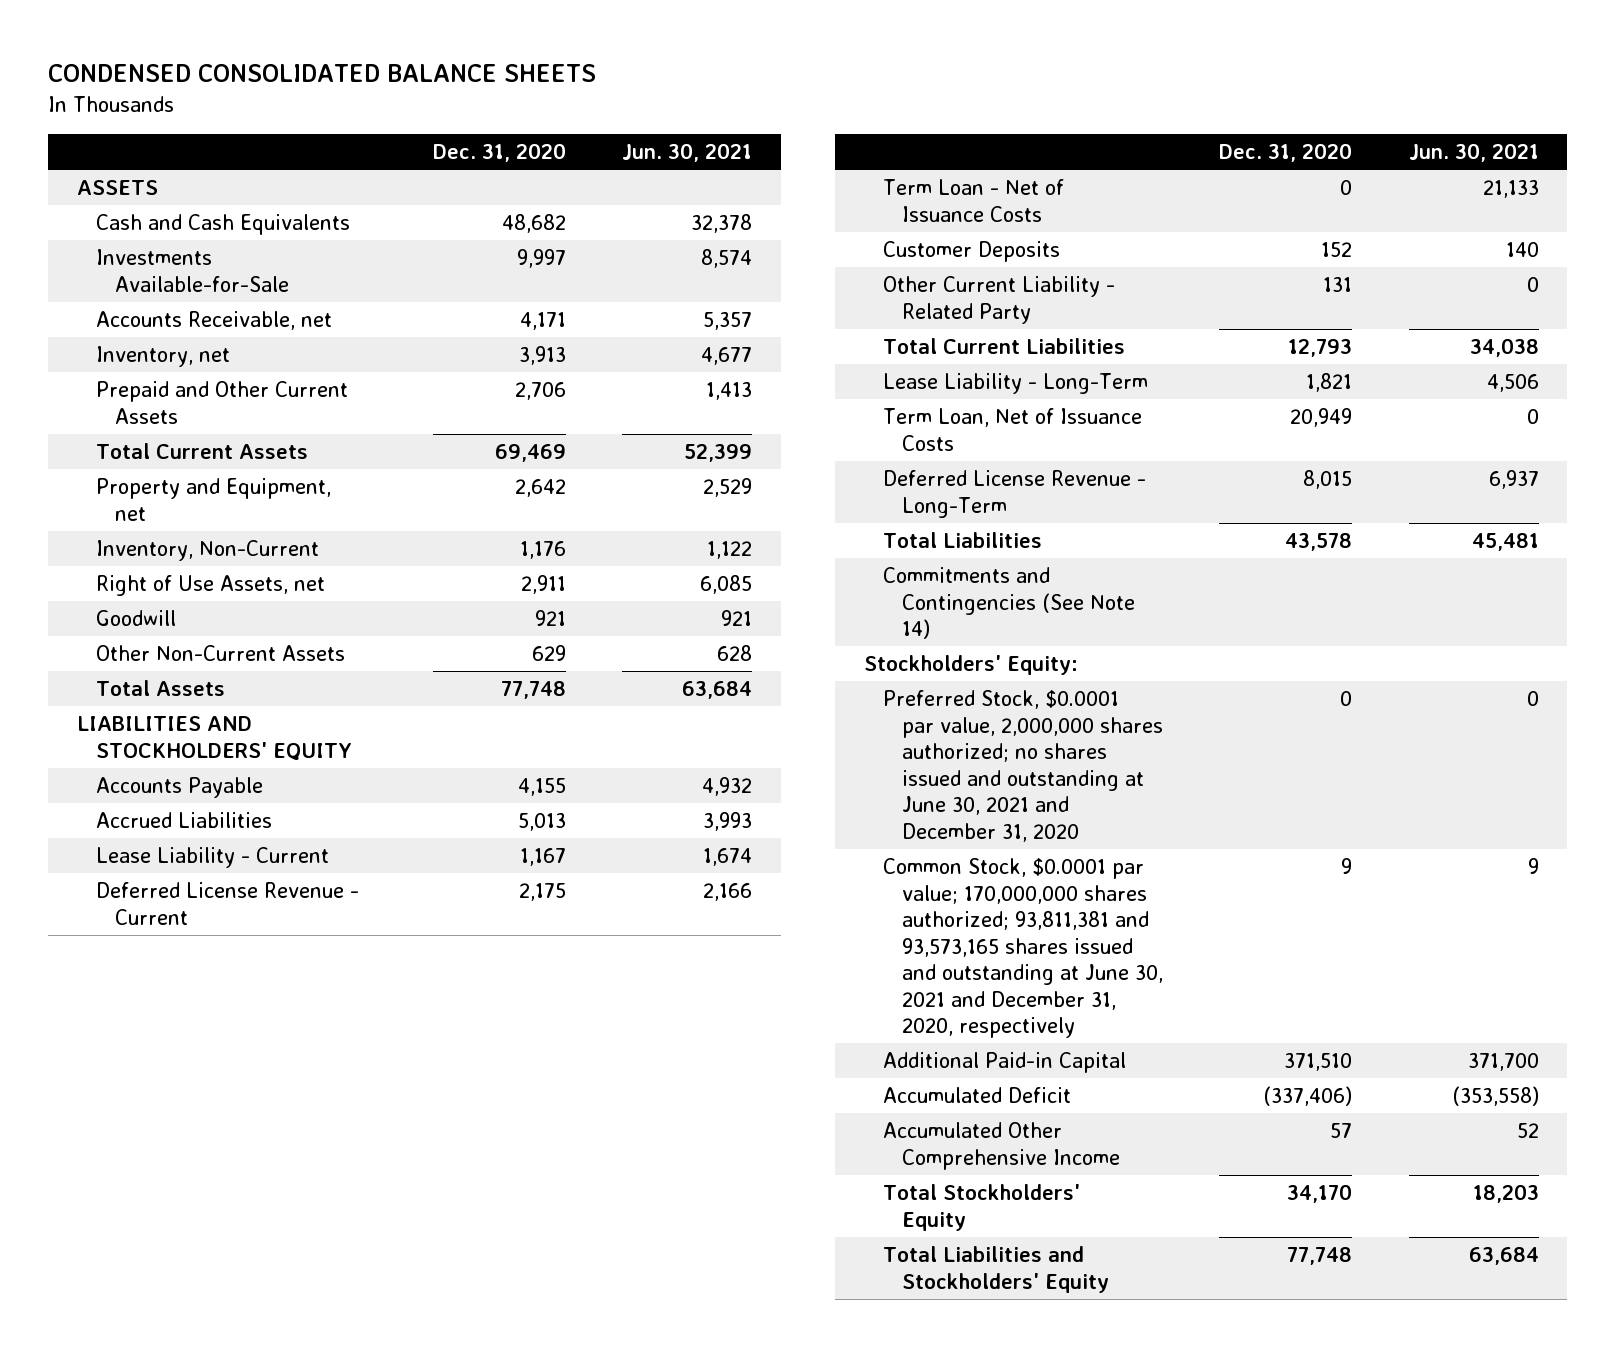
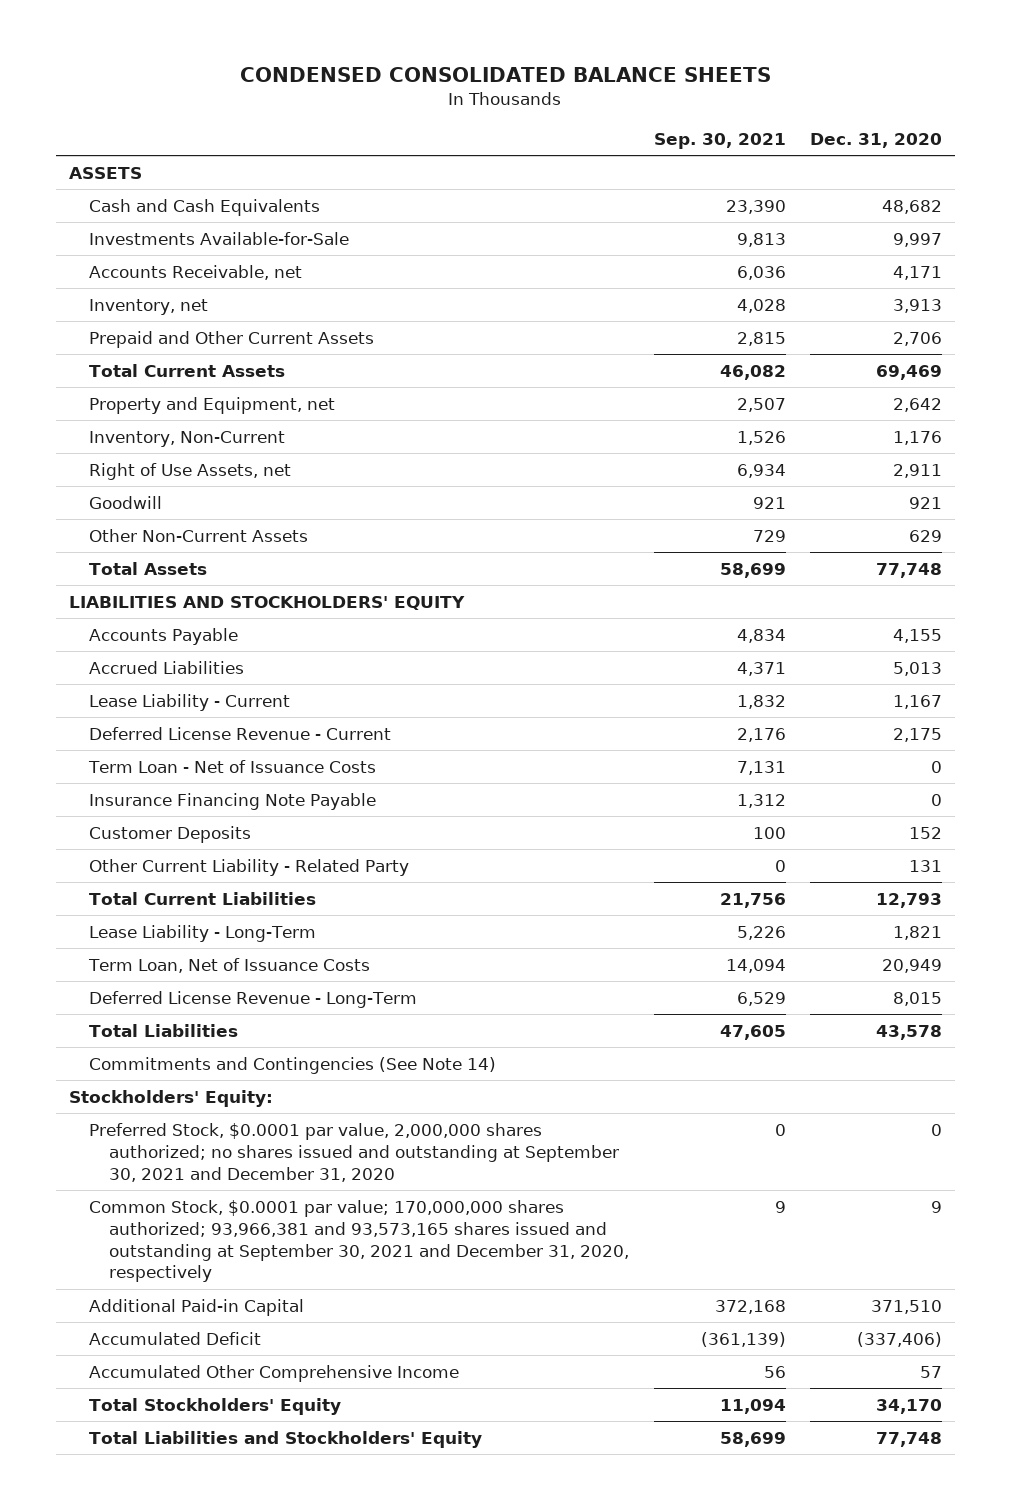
[622,143,753,163] Jun. 30, 2021 -> none
none -> [653,132,786,149] Sep. 30, 2021
none -> [88,792,376,810] Insurance Financing Note Payable
[882,690,1163,842] Preferred Stock, $0.0001 par value, 2,000,000 shares authorized; no shares issued and outstanding at June 30, 2021 and December 31, 2020 -> [88,1122,619,1182] Preferred Stock, $0.0001 par value, 2,000,000 shares authorized; no shares issued and outstanding at September 30, 2021 and December 31, 2020
[882,858,1163,1039] Common Stock, $0.0001 par value; 170,000,000 shares authorized; 93,811,381 and 93,573,165 shares issued and outstanding at June 30, 2021 and December 31, 2020, respectively -> [88,1199,629,1283] Common Stock, $0.0001 par value; 170,000,000 shares authorized; 93,966,381 and 93,573,165 shares issued and outstanding at September 30, 2021 and December 31, 2020, respectively

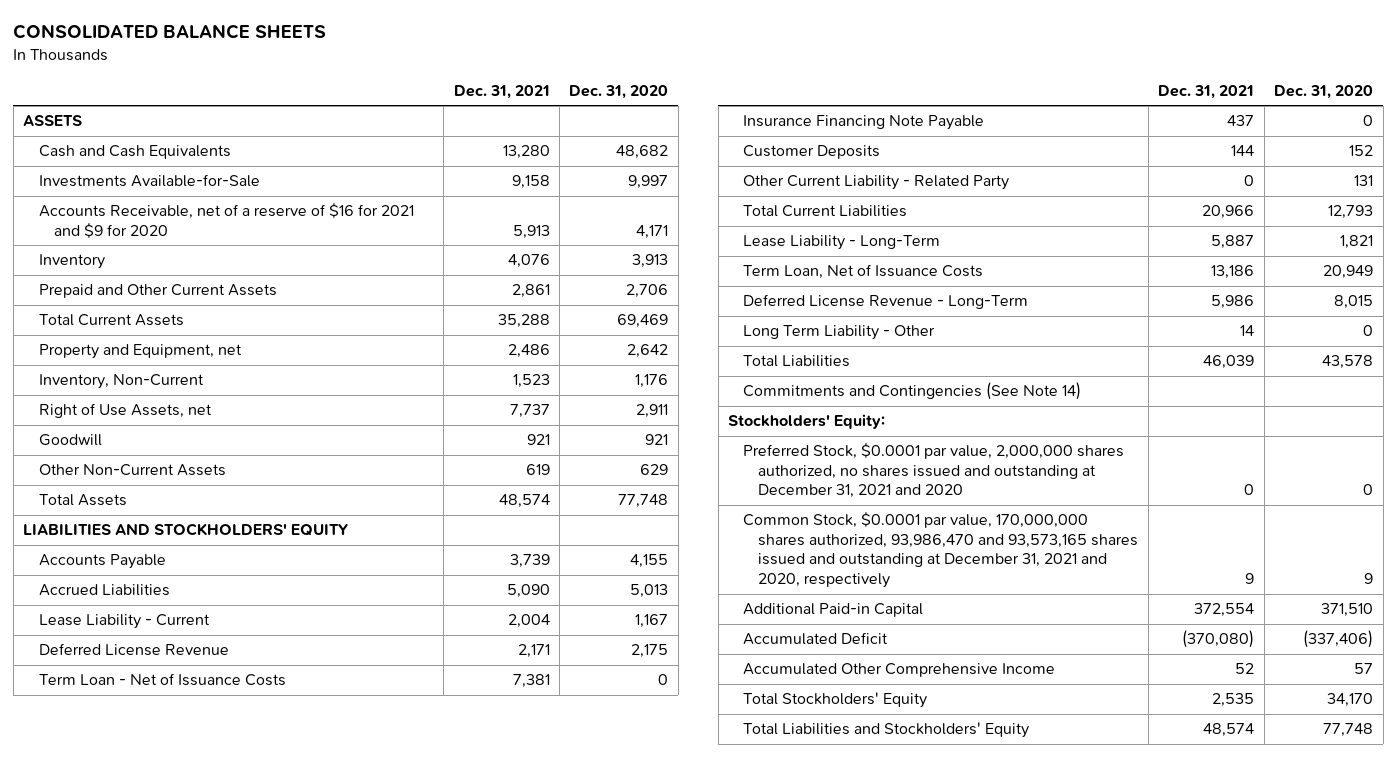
[240,67,772,83] CONDENSED CONSOLIDATED BALANCE SHEETS -> [13,24,327,40] CONSOLIDATED BALANCE SHEETS
[653,132,786,149] Sep. 30, 2021 -> none
none -> [453,85,550,100] Dec. 31, 2021
[88,264,302,280] Accounts Receivable, net -> [38,203,414,238] Accounts Receivable, net of a reserve of $16 for 2021 and $9 for 2020
[88,298,208,315] Inventory, net -> [38,254,105,270] Inventory
[88,726,391,740] Deferred License Revenue - Current -> [38,643,229,657] Deferred License Revenue
none -> [743,325,936,341] Long Term Liability - Other
[88,1122,619,1182] Preferred Stock, $0.0001 par value, 2,000,000 shares authorized; no shares issued and outstanding at September 30, 2021 and December 31, 2020 -> [743,443,1125,499] Preferred Stock, $0.0001 par value, 2,000,000 shares authorized, no shares issued and outstanding at December 31, 2021 and 2020
[88,1199,629,1283] Common Stock, $0.0001 par value; 170,000,000 shares authorized; 93,966,381 and 93,573,165 shares issued and outstanding at September 30, 2021 and December 31, 2020, respectively -> [743,512,1139,589] Common Stock, $0.0001 par value, 170,000,000 shares authorized, 93,986,470 and 93,573,165 shares issued and outstanding at December 31, 2021 and 2020, respectively

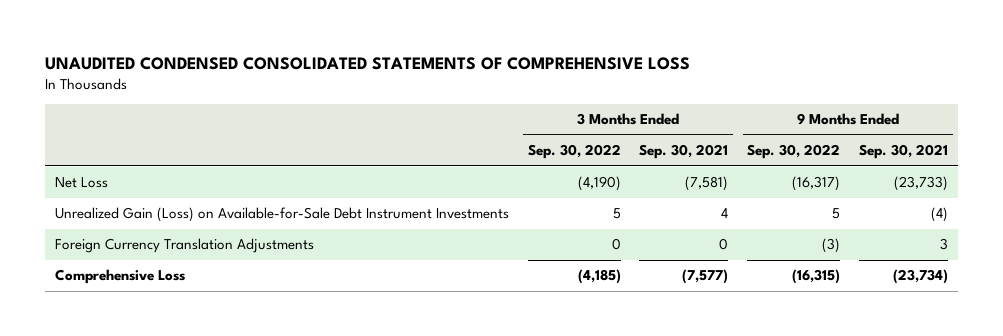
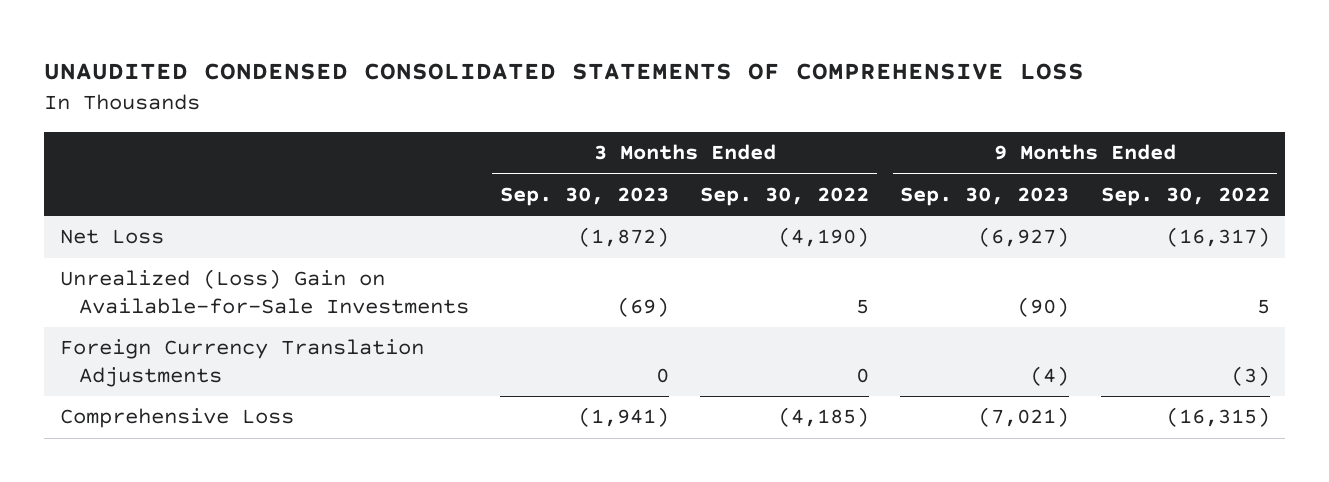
[639,144,729,160] Sep. 30, 2021 -> none
[859,144,949,160] Sep. 30, 2021 -> none
none -> [499,186,669,206] Sep. 30, 2023
none -> [900,186,1070,206] Sep. 30, 2023
[54,207,509,223] Unrealized Gain (Loss) on Available-for-Sale Debt Instrument Investments -> [59,269,469,314] Unrealized (Loss) Gain on Available-for-Sale Investments

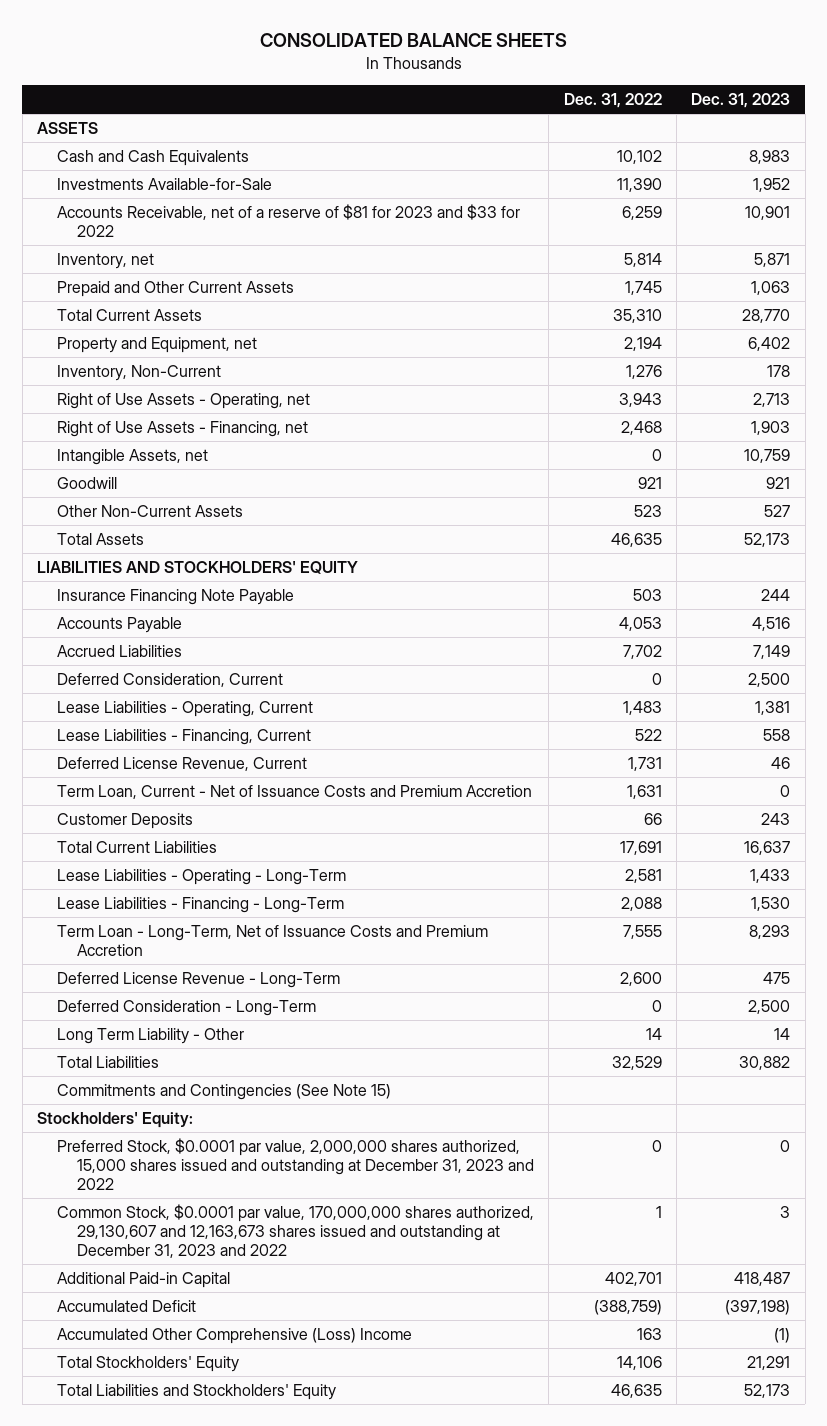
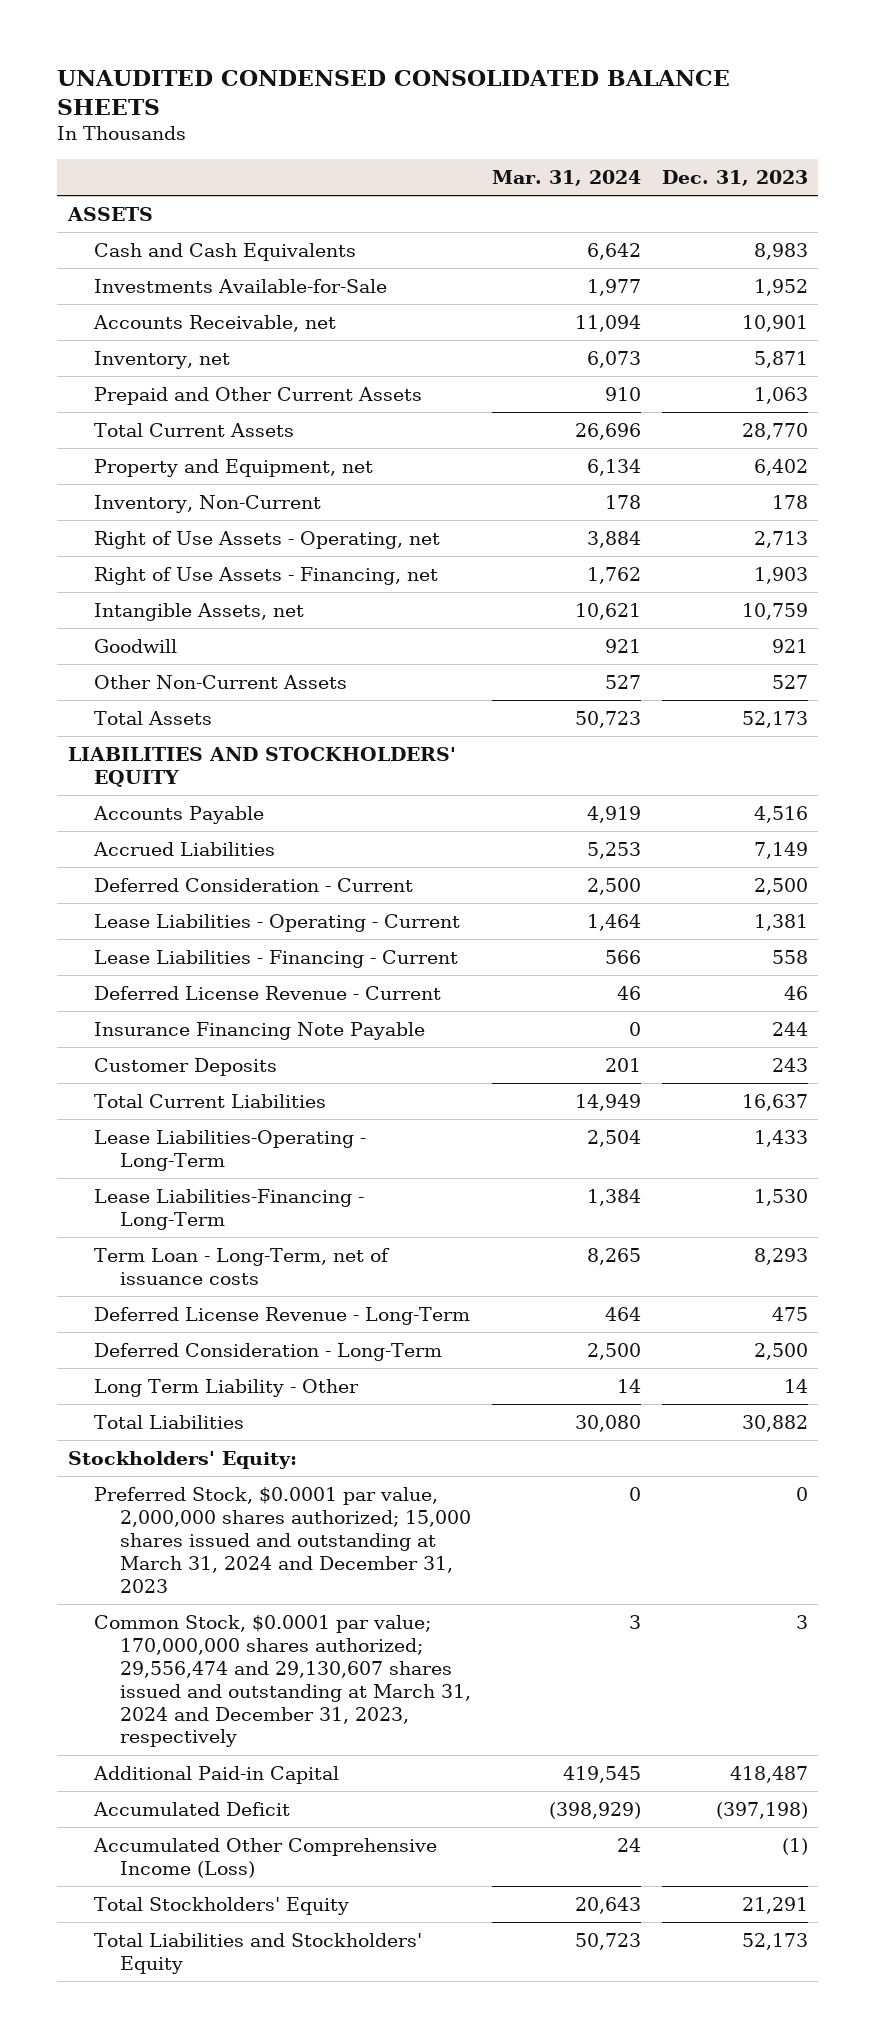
[259,33,567,48] CONSOLIDATED BALANCE SHEETS -> [57,70,731,115] UNAUDITED CONDENSED CONSOLIDATED BALANCE SHEETS
[563,92,662,108] Dec. 31, 2022 -> none
none -> [491,169,641,186] Mar. 31, 2024
[57,204,521,238] Accounts Receivable, net of a reserve of $81 for 2023 and $33 for 2022 -> [92,315,336,333] Accounts Receivable, net
[57,785,533,800] Term Loan, Current - Net of Issuance Costs and Premium Accretion -> none
[57,673,284,688] Deferred Consideration, Current -> [93,878,413,893] Deferred Consideration - Current
[57,701,314,718] Lease Liabilities - Operating, Current -> [93,914,460,933] Lease Liabilities - Operating - Current
[57,729,312,746] Lease Liabilities - Financing, Current -> [93,950,458,969] Lease Liabilities - Financing - Current
[57,757,308,772] Deferred License Revenue, Current -> [93,986,441,1001] Deferred License Revenue - Current
[57,589,295,606] Insurance Financing Note Payable -> [93,1022,425,1041] Insurance Financing Note Payable
[57,869,347,886] Lease Liabilities - Operating - Long-Term -> [93,1130,366,1171] Lease Liabilities-Operating - Long-Term
[57,897,345,914] Lease Liabilities - Financing - Long-Term -> [93,1189,364,1230] Lease Liabilities-Financing - Long-Term
[57,925,489,957] Term Loan - Long-Term, Net of Issuance Costs and Premium Accretion -> [93,1248,390,1285] Term Loan - Long-Term, net of issuance costs
[57,1084,392,1101] Commitments and Contingencies (See Note 15) -> none
[57,1138,535,1191] Preferred Stock, $0.0001 par value, 2,000,000 shares authorized, 15,000 shares issued and outstanding at December 31, 2023 and 2022 -> [93,1487,471,1593] Preferred Stock, $0.0001 par value, 2,000,000 shares authorized; 15,000 shares issued and outstanding at March 31, 2024 and December 31, 2023
[57,1204,535,1259] Common Stock, $0.0001 par value, 170,000,000 shares authorized, 29,130,607 and 12,163,673 shares issued and outstanding at December 31, 2023 and 2022 -> [93,1615,471,1748] Common Stock, $0.0001 par value; 170,000,000 shares authorized; 29,556,474 and 29,130,607 shares issued and outstanding at March 31, 2024 and December 31, 2023, respectively
[57,1328,413,1345] Accumulated Other Comprehensive (Loss) Income -> [92,1838,437,1878] Accumulated Other Comprehensive Income (Loss)

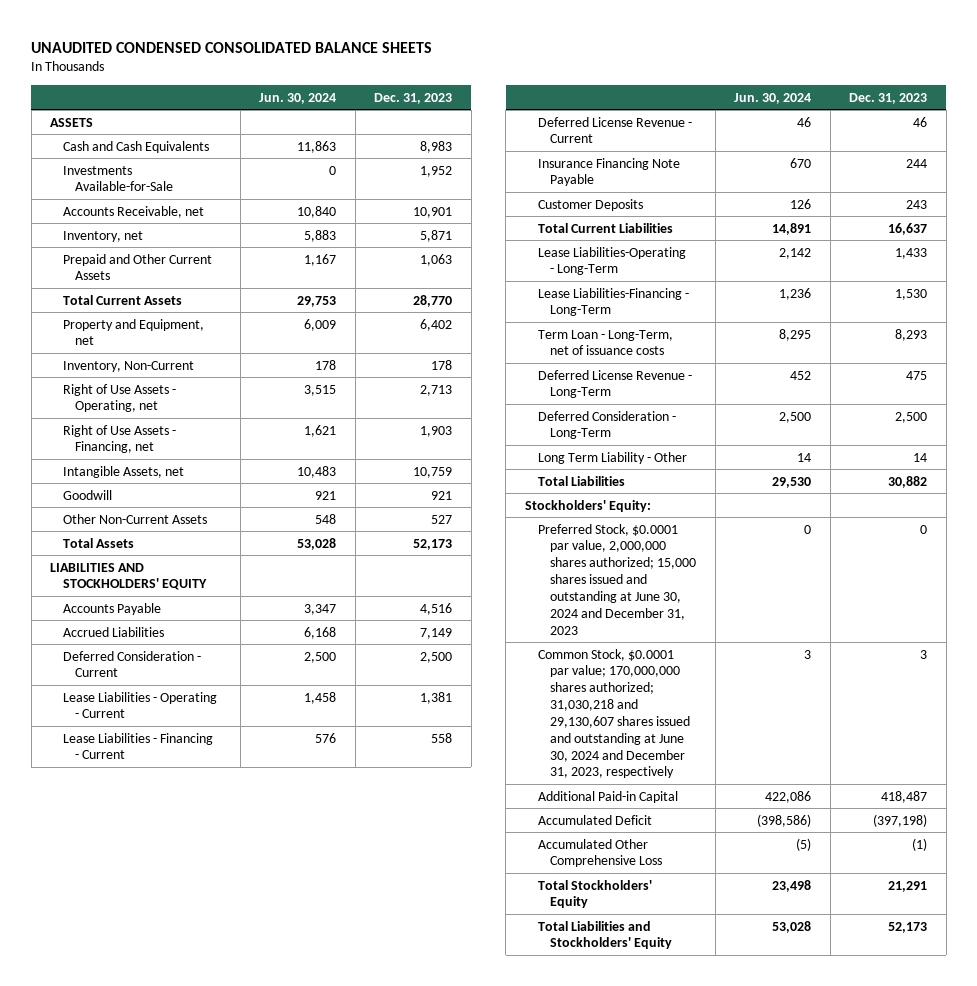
[491,169,641,186] Mar. 31, 2024 -> none
none -> [259,92,337,104] Jun. 30, 2024
[93,1487,471,1593] Preferred Stock, $0.0001 par value, 2,000,000 shares authorized; 15,000 shares issued and outstanding at March 31, 2024 and December 31, 2023 -> [537,523,697,635] Preferred Stock, $0.0001 par value, 2,000,000 shares authorized; 15,000 shares issued and outstanding at June 30, 2024 and December 31, 2023
[93,1615,471,1748] Common Stock, $0.0001 par value; 170,000,000 shares authorized; 29,556,474 and 29,130,607 shares issued and outstanding at March 31, 2024 and December 31, 2023, respectively -> [537,648,691,779] Common Stock, $0.0001 par value; 170,000,000 shares authorized; 31,030,218 and 29,130,607 shares issued and outstanding at June 30, 2024 and December 31, 2023, respectively
[92,1838,437,1878] Accumulated Other Comprehensive Income (Loss) -> [537,838,663,868] Accumulated Other Comprehensive Loss

